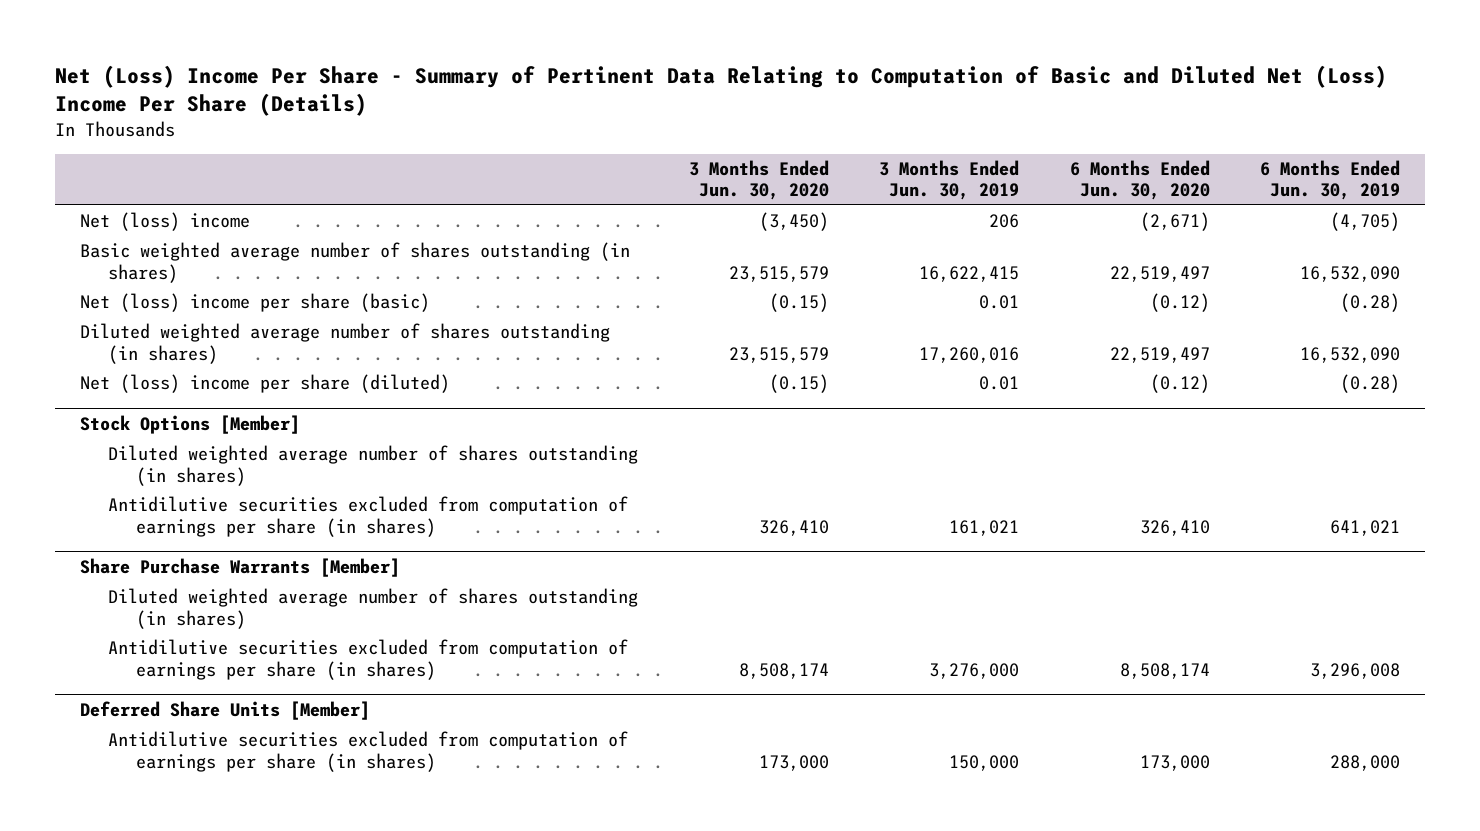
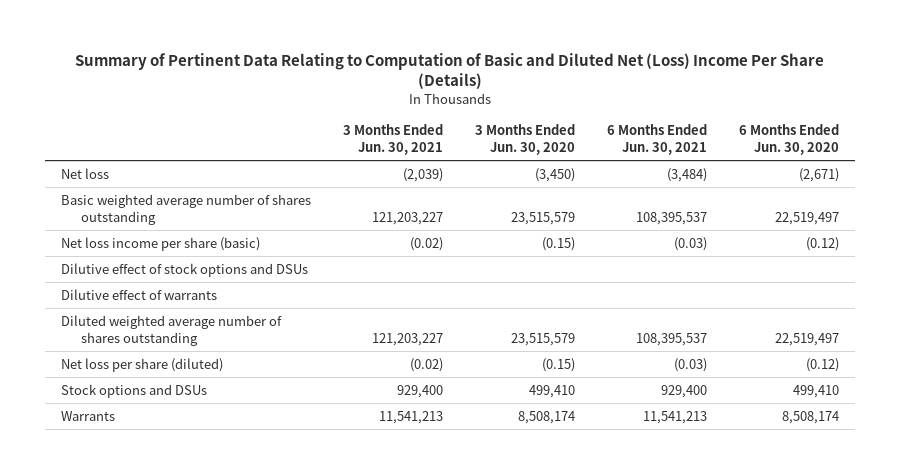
[55,65,1388,117] Net (Loss) Income Per Share - Summary of Pertinent Data Relating to Computation of Basic and Diluted Net (Loss) Income Per Share (Details) -> [75,52,825,90] Summary of Pertinent Data Relating to Computation of Basic and Diluted Net (Loss) Income Per Share (Details)
[879,159,1020,201] 3 Months Ended Jun. 30, 2019 -> none
[1260,159,1401,201] 6 Months Ended Jun. 30, 2019 -> none
none -> [343,123,444,156] 3 Months Ended Jun. 30, 2021
none -> [607,123,708,156] 6 Months Ended Jun. 30, 2021
[80,414,301,434] Stock Options [Member] -> none
[108,445,639,486] Diluted weighted average number of shares outstanding (in shares) -> none
[108,496,629,537] Antidilutive securities excluded from computation of earnings per share (in shares) -> none
[80,557,401,577] Share Purchase Warrants [Member] -> none
[108,588,639,629] Diluted weighted average number of shares outstanding (in shares) -> none
[80,700,371,720] Deferred Share Units [Member] -> none
[108,731,629,772] Antidilutive securities excluded from computation of earnings per share (in shares) -> none
[80,212,251,232] Net (loss) income -> [61,167,110,179] Net loss
[80,242,631,283] Basic weighted average number of shares outstanding (in shares) -> [61,193,312,225] Basic weighted average number of shares outstanding
[80,293,431,313] Net (loss) income per share (basic) -> [61,236,261,251] Net loss income per share (basic)
none -> [61,262,309,277] Dilutive effect of stock options and DSUs
none -> [61,288,218,300] Dilutive effect of warrants
[80,323,611,364] Diluted weighted average number of shares outstanding (in shares) -> [61,314,283,346] Diluted weighted average number of shares outstanding
[80,374,451,394] Net (loss) income per share (diluted) -> [61,357,224,372] Net loss per share (diluted)
none -> [61,383,208,398] Stock options and DSUs
[108,639,629,680] Antidilutive securities excluded from computation of earnings per share (in shares) -> [61,410,116,421] Warrants

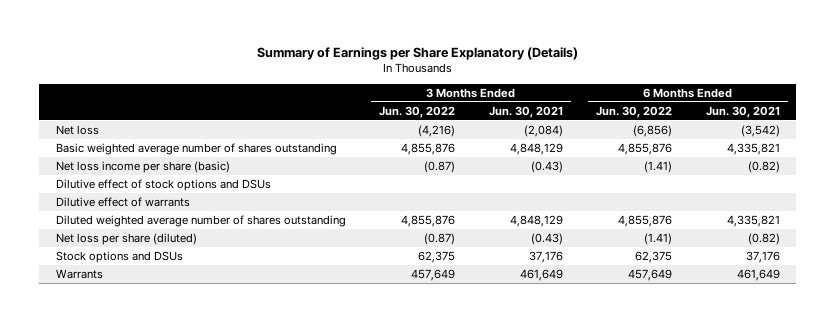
[75,52,825,90] Summary of Pertinent Data Relating to Computation of Basic and Diluted Net (Loss) Income Per Share (Details) -> [256,46,578,60] Summary of Earnings per Share Explanatory (Details)
[475,123,576,156] 3 Months Ended Jun. 30, 2020 -> none
[739,123,840,156] 6 Months Ended Jun. 30, 2020 -> none
none -> [379,105,456,118] Jun. 30, 2022
none -> [596,105,673,118] Jun. 30, 2022
[403,167,444,182] (2,039) -> [523,125,563,138] (2,084)
[667,167,708,182] (3,484) -> [740,125,780,138] (3,542)
[372,211,444,225] 121,203,227 -> [509,143,563,156] 4,848,129
[636,211,708,225] 108,395,537 -> [726,143,780,156] 4,335,821
[410,236,444,251] (0.02) -> [530,161,563,174] (0.43)
[674,236,708,251] (0.03) -> [747,161,780,174] (0.82)
[372,332,444,346] 121,203,227 -> [509,215,563,228] 4,848,129
[636,332,708,346] 108,395,537 -> [726,215,780,228] 4,335,821
[410,357,444,372] (0.02) -> [530,233,563,246] (0.43)
[674,357,708,372] (0.03) -> [747,233,780,246] (0.82)
[397,384,444,398] 929,400 -> [528,251,563,264] 37,176
[661,384,708,398] 929,400 -> [745,251,780,264] 37,176
[379,410,444,424] 11,541,213 -> [519,269,563,282] 461,649
[643,410,708,424] 11,541,213 -> [736,269,780,282] 461,649

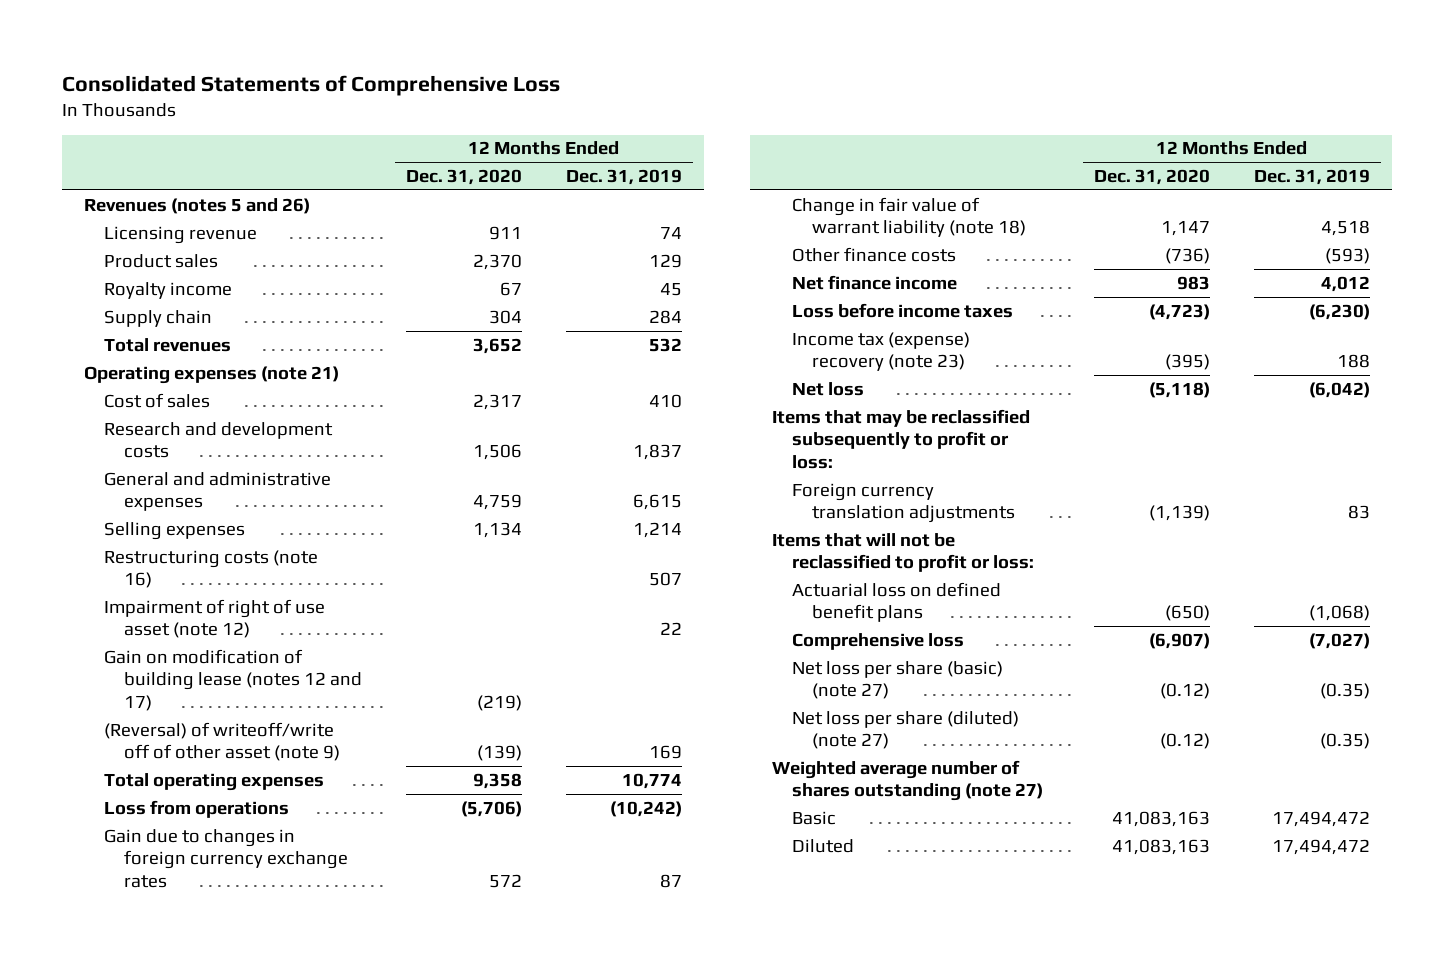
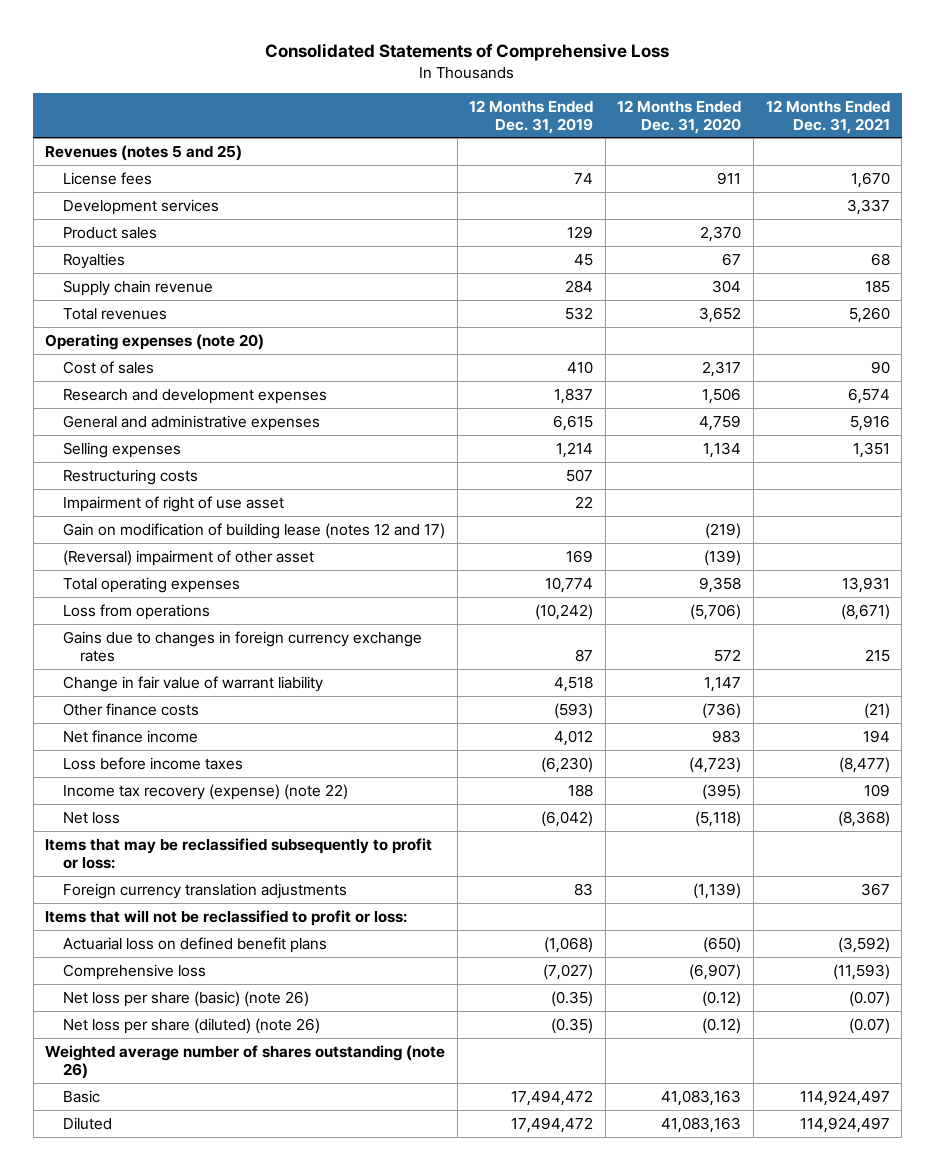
none -> [765,99,890,134] 12 Months Ended Dec. 31, 2021
[84,197,311,214] Revenues (notes 5 and 26) -> [45,144,243,161] Revenues (notes 5 and 25)
[103,225,257,244] Licensing revenue -> [62,171,152,185] License fees
none -> [62,198,219,215] Development services
[103,281,232,299] Royalty income -> [62,252,125,269] Royalties
[103,309,212,327] Supply chain -> [62,279,213,296] Supply chain revenue
[84,365,340,384] Operating expenses (note 21) -> [45,333,265,350] Operating expenses (note 20)
[103,421,333,459] Research and development costs -> [62,388,327,404] Research and development expenses
[103,549,318,589] Restructuring costs (note 16) -> [62,468,198,485] Restructuring costs
[103,598,325,639] Impairment of right of use asset (note 12) -> [62,495,284,512] Impairment of right of use asset
[103,721,340,762] (Reversal) of writeoff/write off of other asset (note 9) -> [62,549,314,566] (Reversal) impairment of other asset
[103,828,348,888] Gain due to changes in foreign currency exchange rates -> [62,630,422,662] Gains due to changes in foreign currency exchange rates
[791,196,1026,238] Change in fair value of warrant liability (note 18) -> [62,675,323,692] Change in fair value of warrant liability
[791,331,970,372] Income tax (expense) recovery (note 23) -> [62,783,348,800] Income tax recovery (expense) (note 22)
[791,660,1003,700] Net loss per share (basic) (note 27) -> [62,990,309,1007] Net loss per share (basic) (note 26)
[791,710,1019,750] Net loss per share (diluted) (note 27) -> [62,1017,320,1034] Net loss per share (diluted) (note 26)
[772,759,1043,802] Weighted average number of shares outstanding (note 27) -> [45,1044,446,1079] Weighted average number of shares outstanding (note 26)

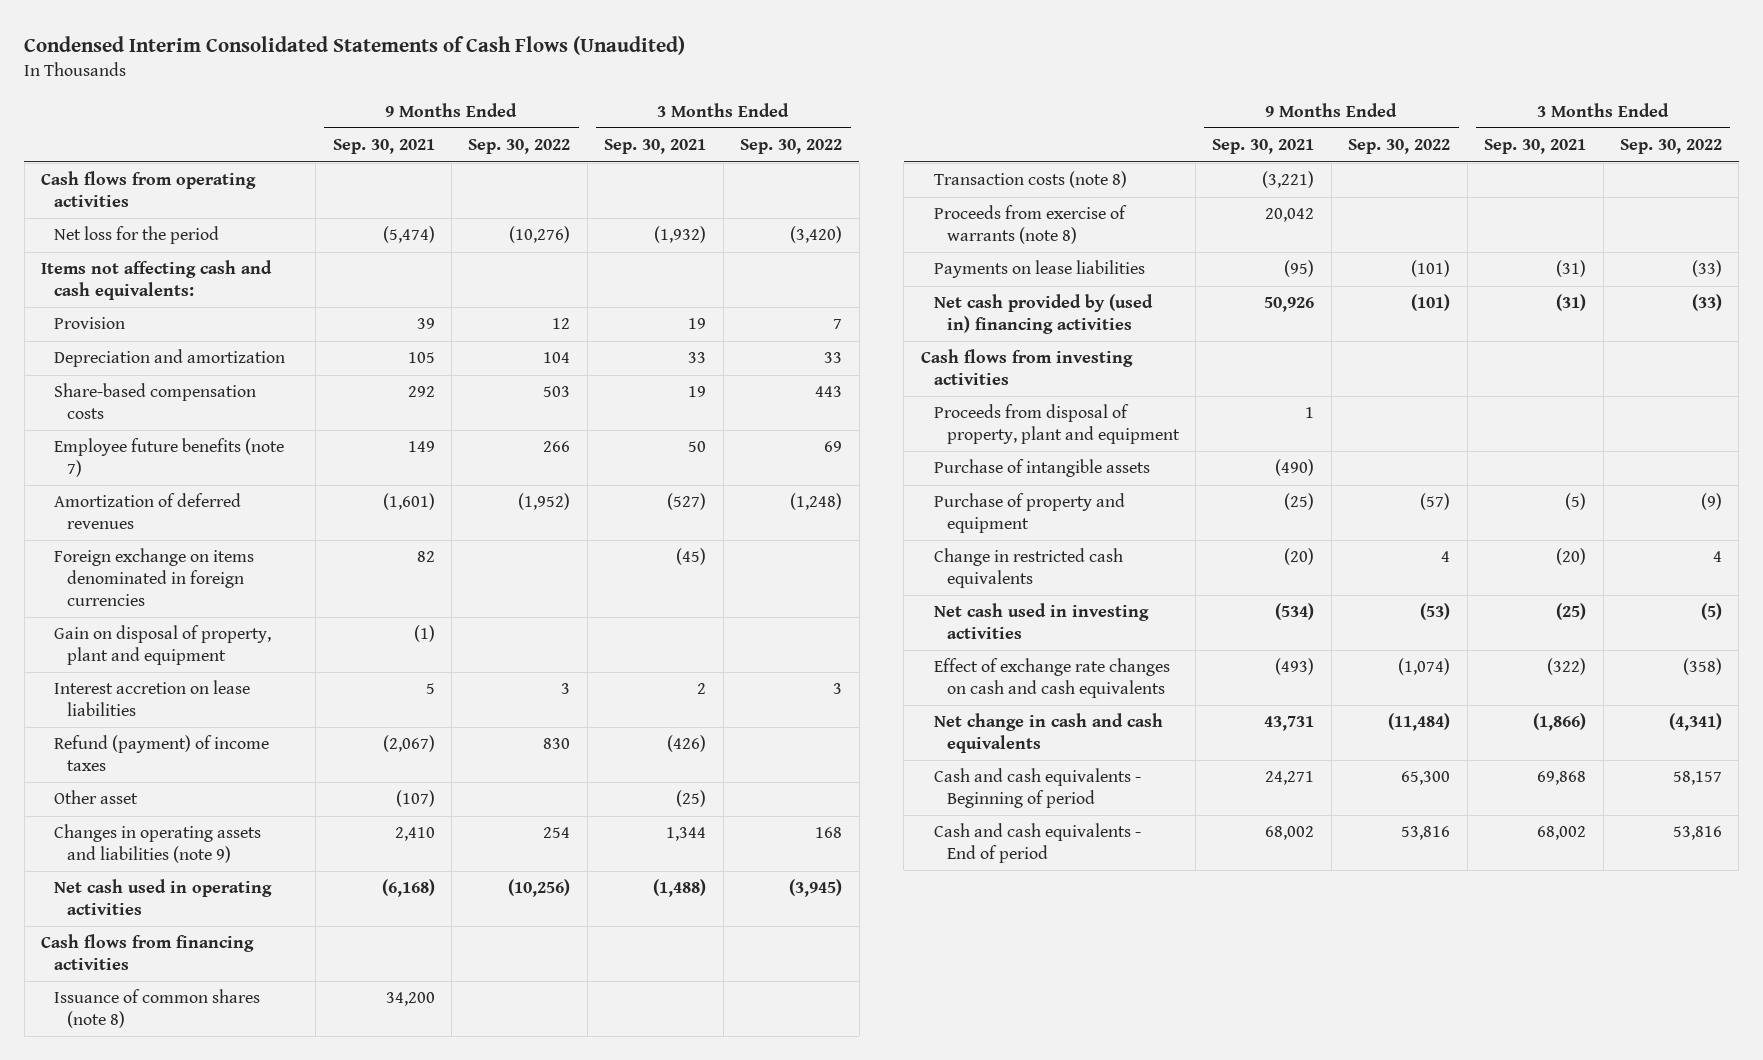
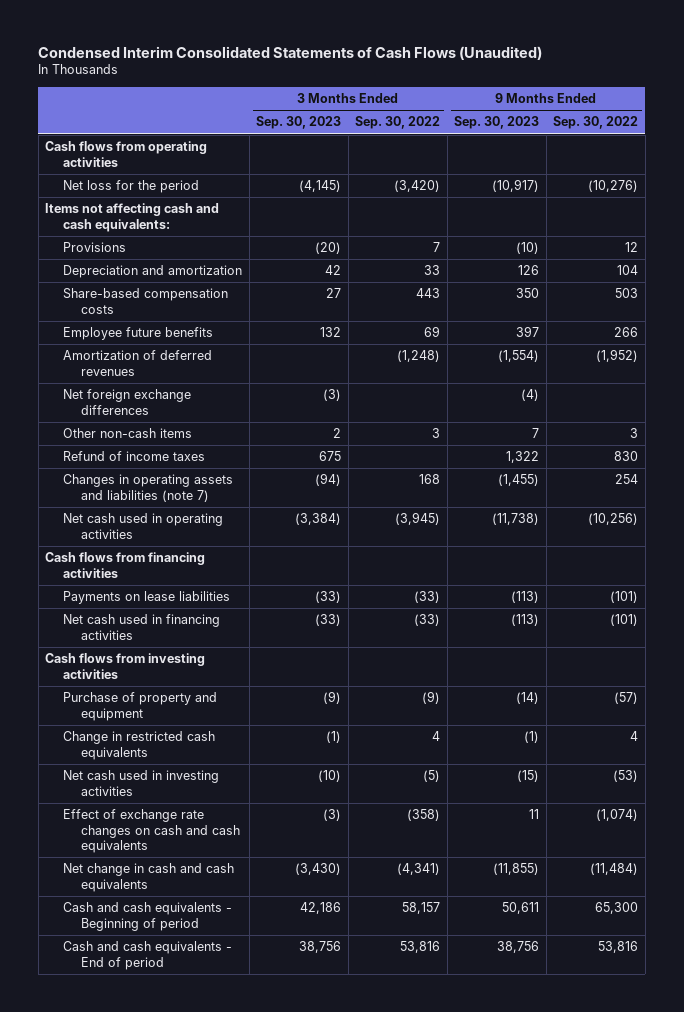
[332,139,435,155] Sep. 30, 2021 -> none
[604,139,707,155] Sep. 30, 2021 -> none
none -> [256,116,342,130] Sep. 30, 2023
none -> [454,116,540,130] Sep. 30, 2023
[53,317,125,330] Provision -> [63,242,127,253] Provisions
[53,438,284,478] Employee future benefits (note 7) -> [63,327,214,341] Employee future benefits
[53,548,254,606] Foreign exchange on items denominated in foreign currencies -> none
[53,625,271,666] Gain on disposal of property, plant and equipment -> none
[53,680,250,717] Interest accretion on lease liabilities -> none
[53,790,138,805] Other asset -> none
none -> [63,389,192,415] Net foreign exchange differences
none -> [63,428,193,439] Other non-cash items
[53,735,269,772] Refund (payment) of income taxes -> [63,451,206,462] Refund of income taxes
[53,824,261,864] Changes in operating assets and liabilities (note 9) -> [63,474,234,502] Changes in operating assets and liabilities (note 7)
[53,989,260,1029] Issuance of common shares (note 8) -> none
[933,171,1127,189] Transaction costs (note 8) -> none
[933,205,1127,245] Proceeds from exercise of warrants (note 8) -> none
[933,294,1153,335] Net cash provided by (used in) financing activities -> [63,614,221,640] Net cash used in financing activities
[933,404,1180,445] Proceeds from disposal of property, plant and equipment -> none
[933,459,1150,478] Purchase of intangible assets -> none

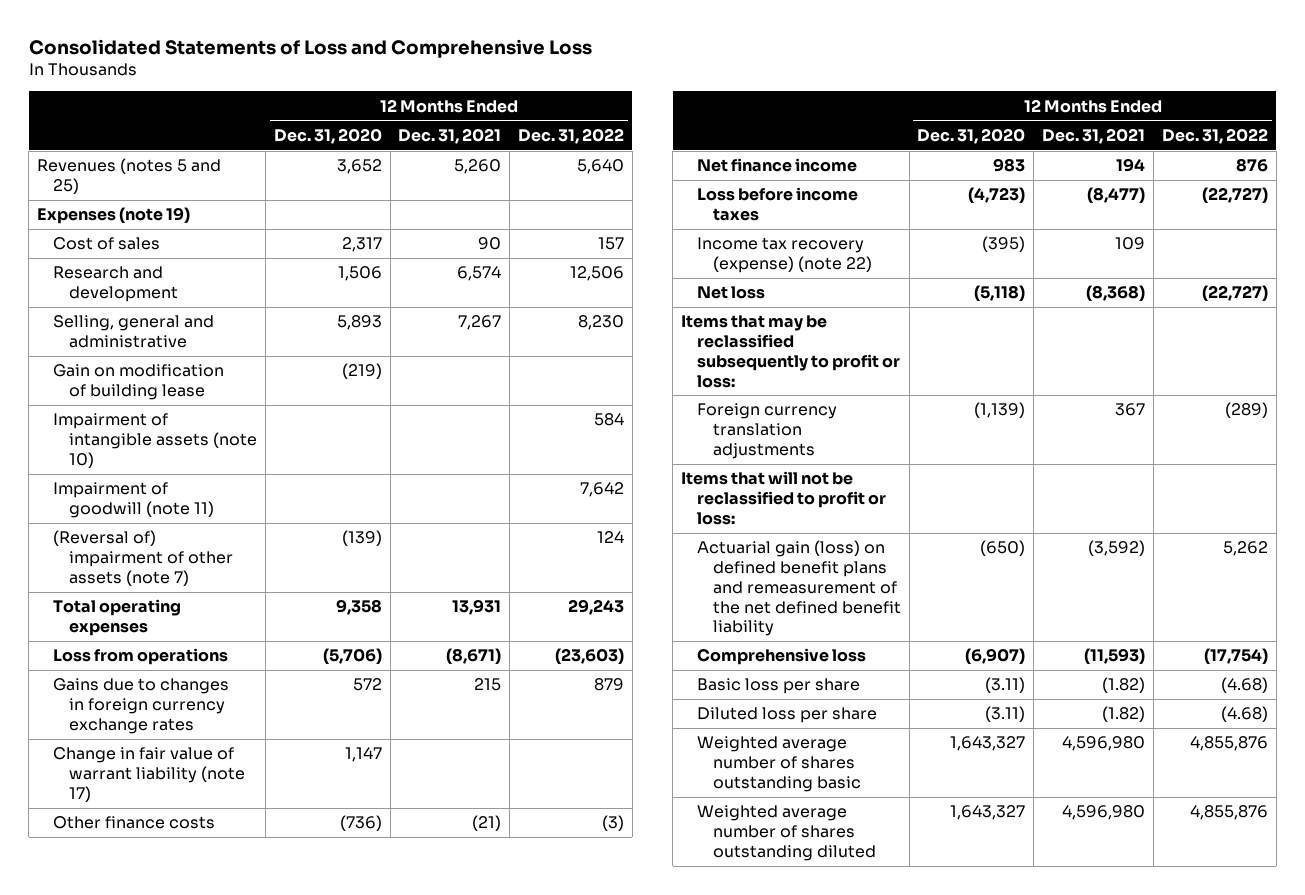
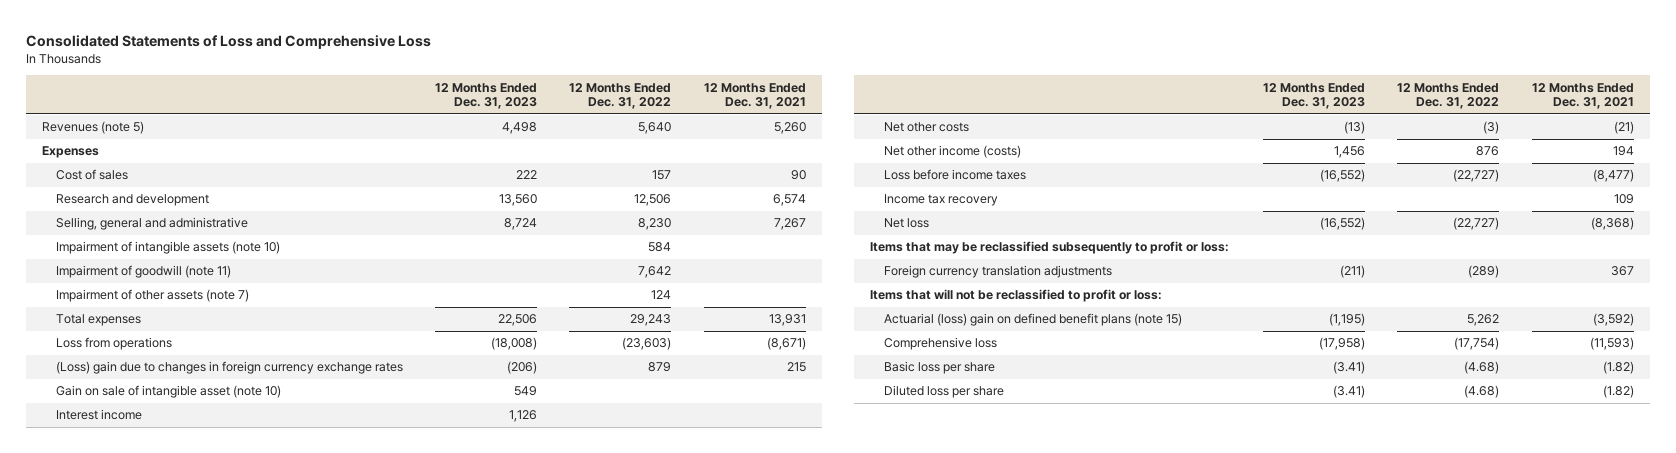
[273,128,382,145] Dec. 31, 2020 -> none
none -> [435,82,538,110] 12 Months Ended Dec. 31, 2023
[37,158,222,195] Revenues (notes 5 and 25) -> [42,121,145,135] Revenues (note 5)
[37,207,191,225] Expenses (note 19) -> [42,146,100,159] Expenses
[53,364,225,401] Gain on modification of building lease -> none
[53,530,233,586] (Reversal of) impairment of other assets (note 7) -> [55,289,249,303] Impairment of other assets (note 7)
[53,599,182,637] Total operating expenses -> [55,314,141,327] Total expenses
[53,747,245,802] Change in fair value of warrant liability (note 17) -> none
[53,678,230,734] Gains due to changes in foreign currency exchange rates -> [55,361,403,375] (Loss) gain due to changes in foreign currency exchange rates
none -> [55,385,281,399] Gain on sale of intangible asset (note 10)
none -> [55,409,142,421] Interest income
[53,816,216,830] Other finance costs -> [883,122,969,133] Net other costs
[696,158,857,173] Net finance income -> [883,145,1021,159] Net other income (costs)
[696,237,872,274] Income tax recovery (expense) (note 22) -> [883,194,998,207] Income tax recovery
[696,540,901,637] Actuarial gain (loss) on defined benefit plans and remeasurement of the net defined benefit liability -> [883,313,1182,327] Actuarial (loss) gain on defined benefit plans (note 15)
[696,736,861,792] Weighted average number of shares outstanding basic -> none
[696,805,876,861] Weighted average number of shares outstanding diluted -> none

